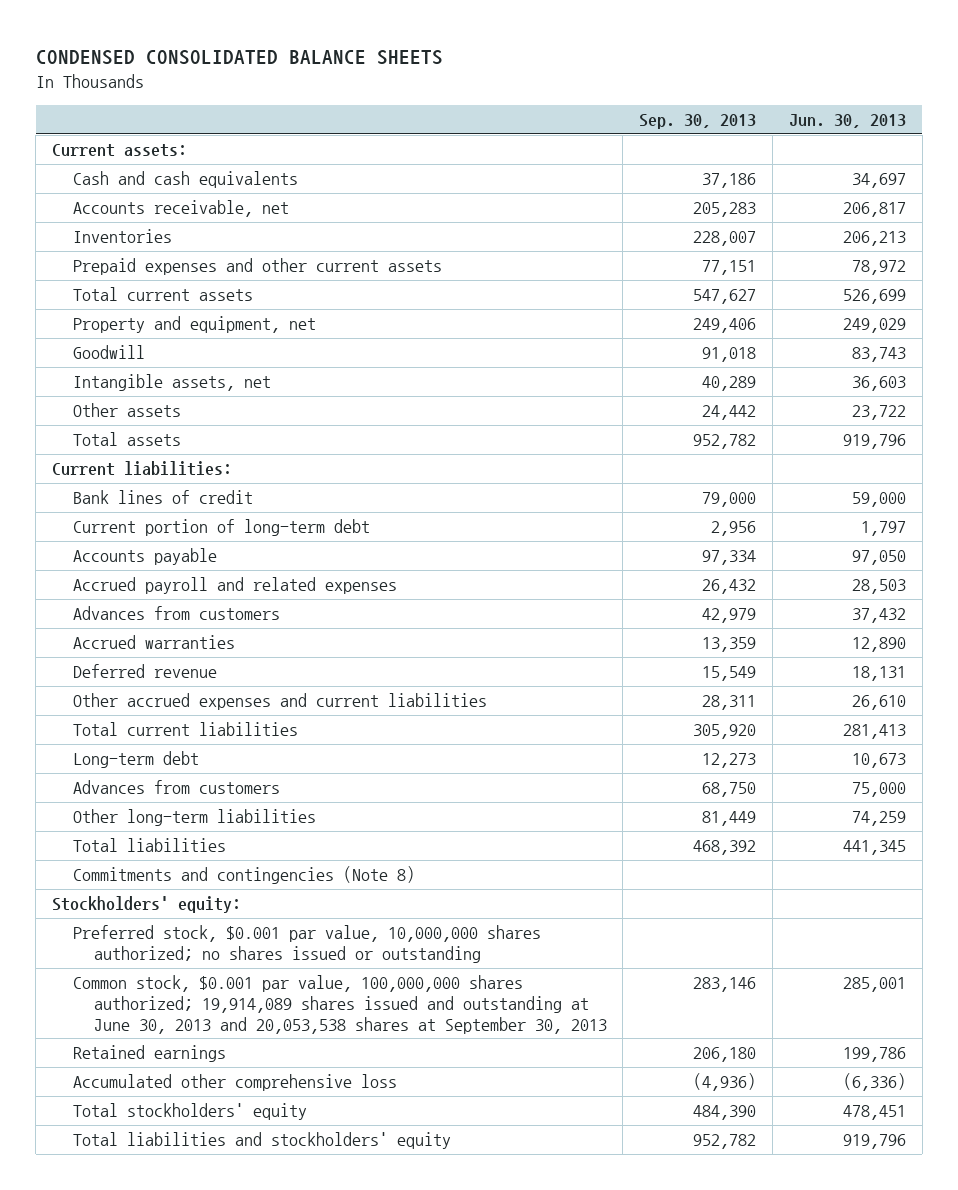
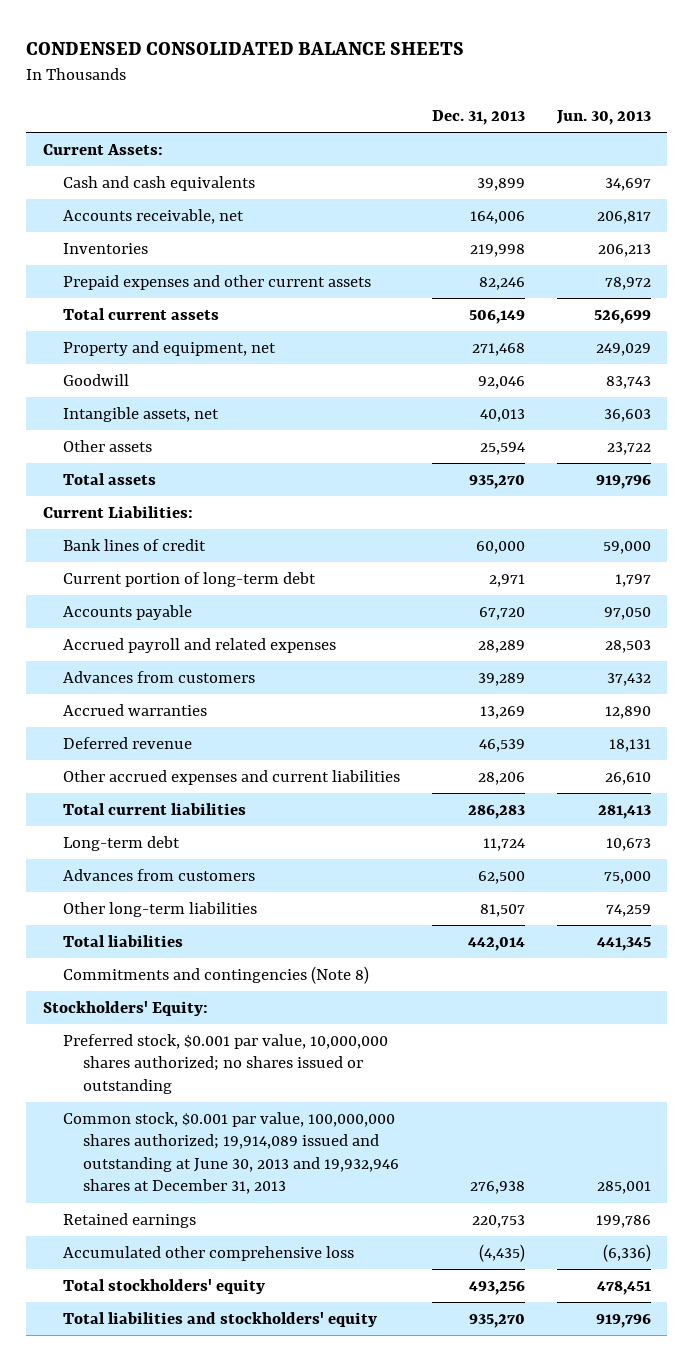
[639,113,757,129] Sep. 30, 2013 -> none
none -> [431,110,525,126] Dec. 31, 2013
[52,144,188,158] Current assets: -> [42,143,163,155] Current Assets:
[52,461,233,477] Current liabilities: -> [42,505,193,518] Current Liabilities:
[52,896,242,914] Stockholders' equity: -> [42,1000,208,1016] Stockholders' Equity:
[72,975,607,1034] Common stock, $0.001 par value, 100,000,000 shares authorized; 19,914,089 shares issued and outstanding at June 30, 2013 and 20,053,538 shares at September 30, 2013 -> [62,1111,399,1195] Common stock, $0.001 par value, 100,000,000 shares authorized; 19,914,089 issued and outstanding at June 30, 2013 and 19,932,946 shares at December 31, 2013

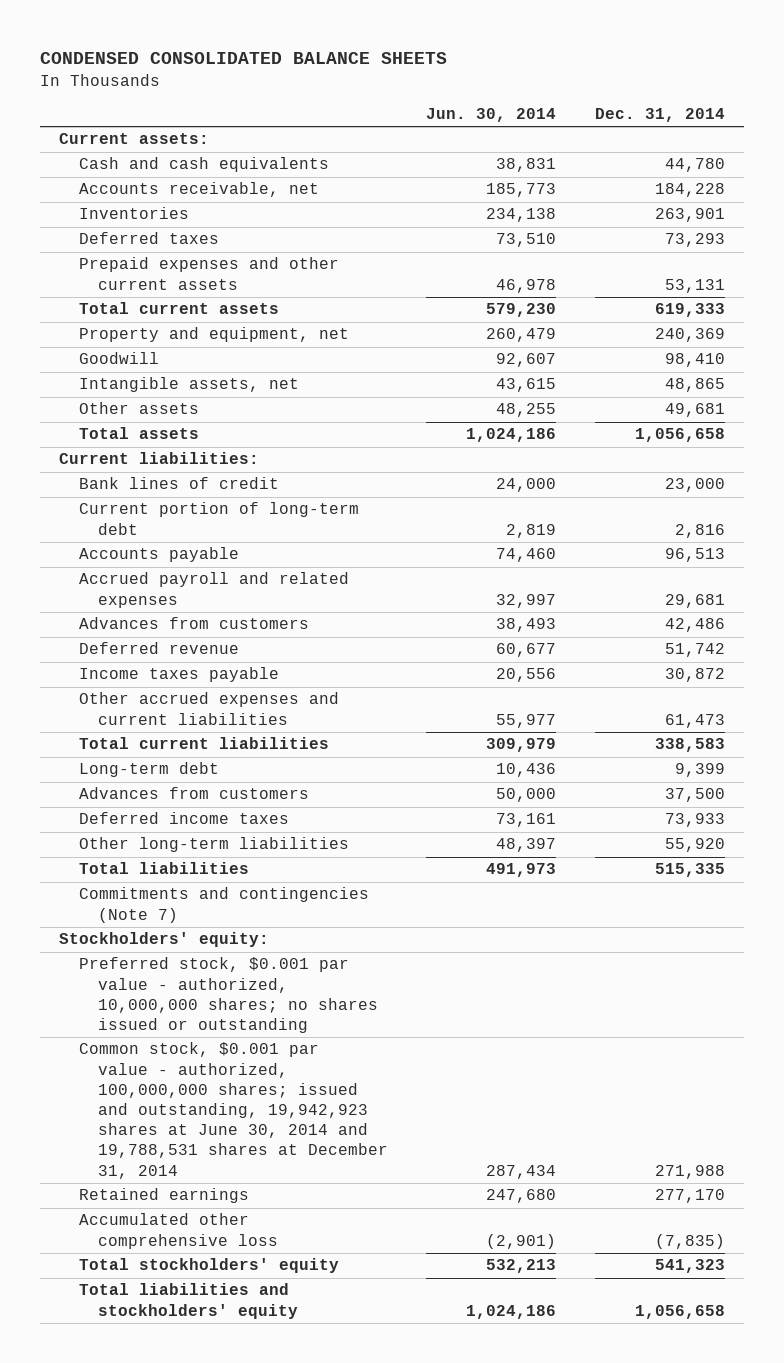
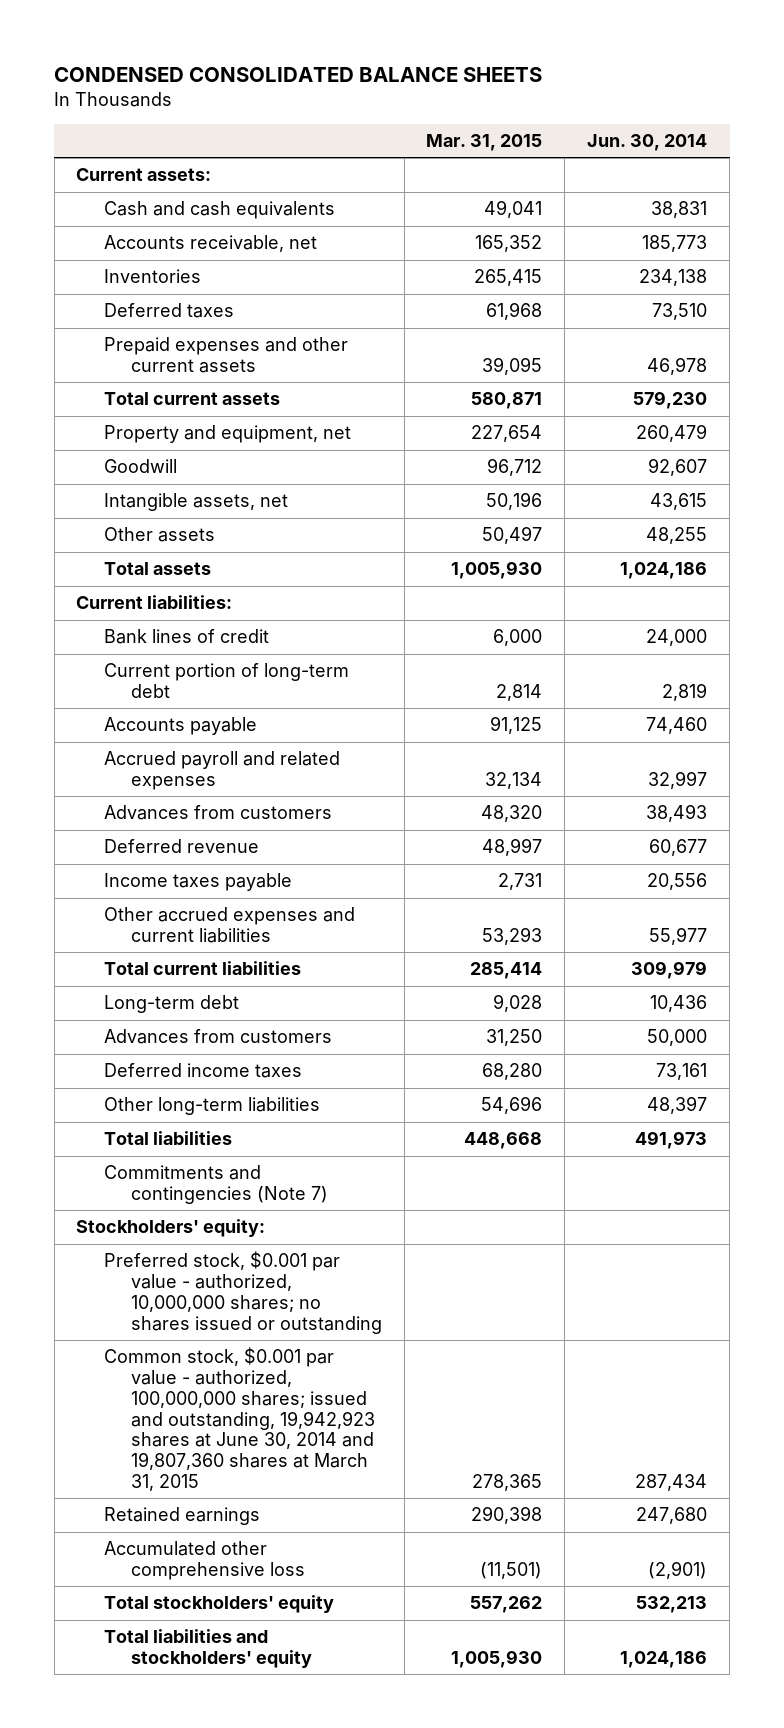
[594,108,725,123] Dec. 31, 2014 -> none
none -> [426,133,543,151] Mar. 31, 2015
[78,1042,389,1179] Common stock, $0.001 par value - authorized, 100,000,000 shares; issued and outstanding, 19,942,923 shares at June 30, 2014 and 19,788,531 shares at December 31, 2014 -> [103,1347,375,1491] Common stock, $0.001 par value - authorized, 100,000,000 shares; issued and outstanding, 19,942,923 shares at June 30, 2014 and 19,807,360 shares at March 31, 2015

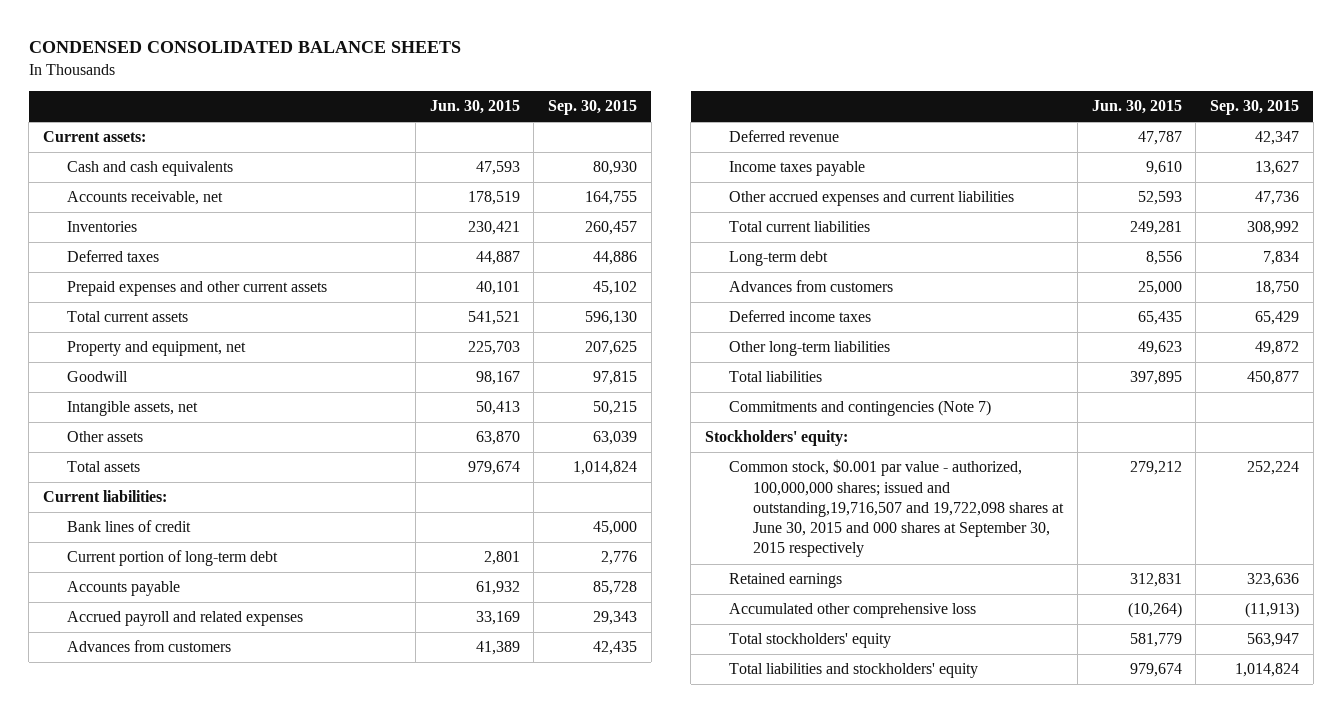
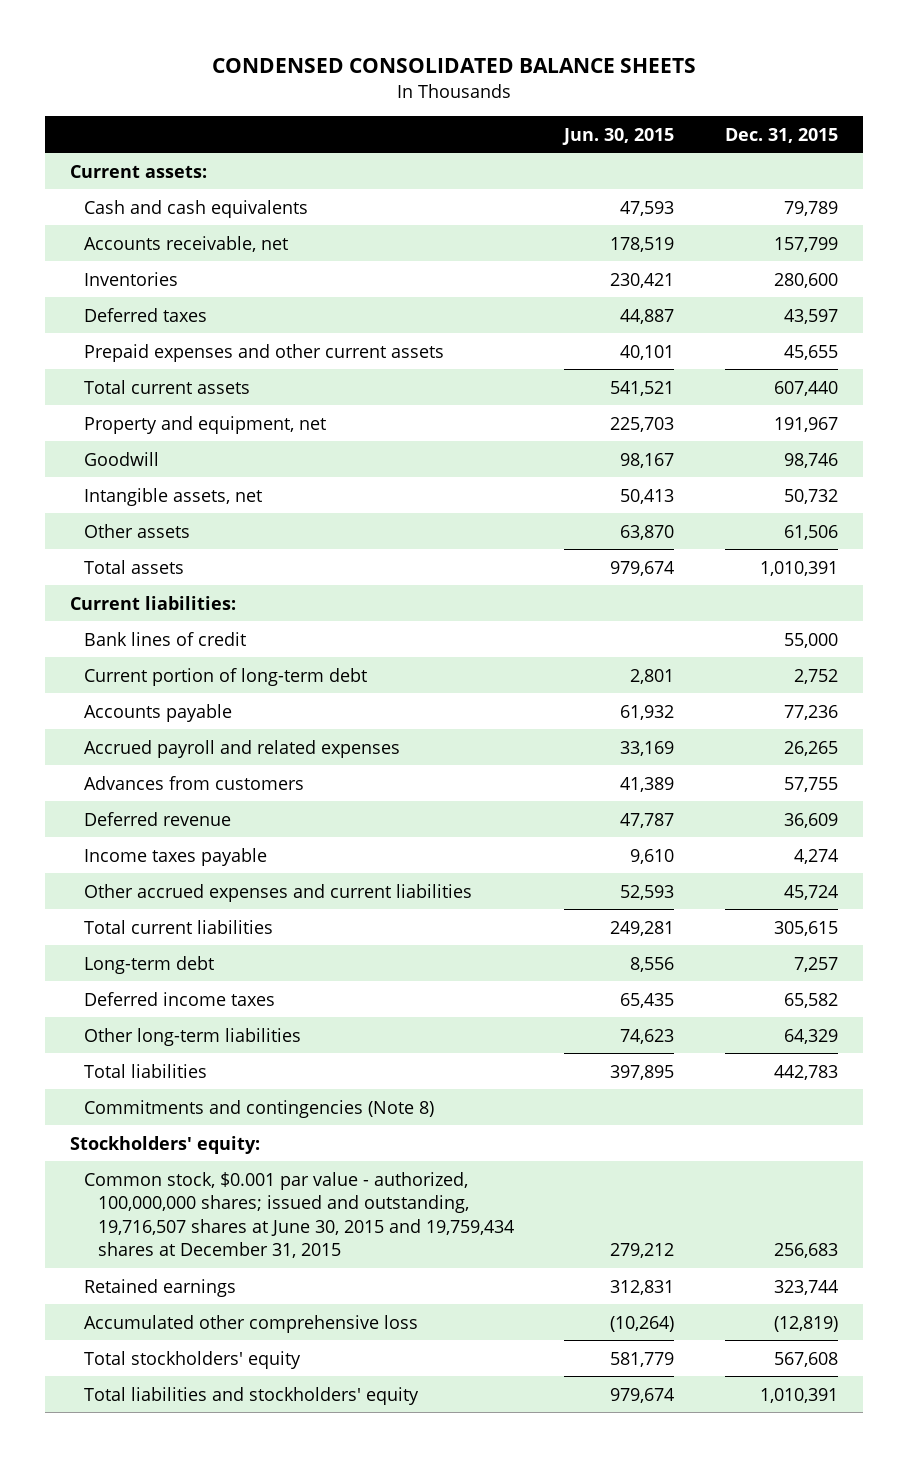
[548,100,638,116] Sep. 30, 2015 -> none
none -> [724,127,838,143] Dec. 31, 2015
[729,280,894,293] Advances from customers -> none
[1137,341,1182,356] 49,623 -> [620,1028,675,1044] 74,623
[729,400,992,417] Commitments and contingencies (Note 7) -> [84,1099,435,1118] Commitments and contingencies (Note 8)
[729,459,1065,558] Common stock, $0.001 par value - authorized, 100,000,000 shares; issued and outstanding,19,716,507 and 19,722,098 shares at June 30, 2015 and 000 shares at September 30, 2015 respectively -> [84,1171,515,1259] Common stock, $0.001 par value - authorized, 100,000,000 shares; issued and outstanding, 19,716,507 shares at June 30, 2015 and 19,759,434 shares at December 31, 2015

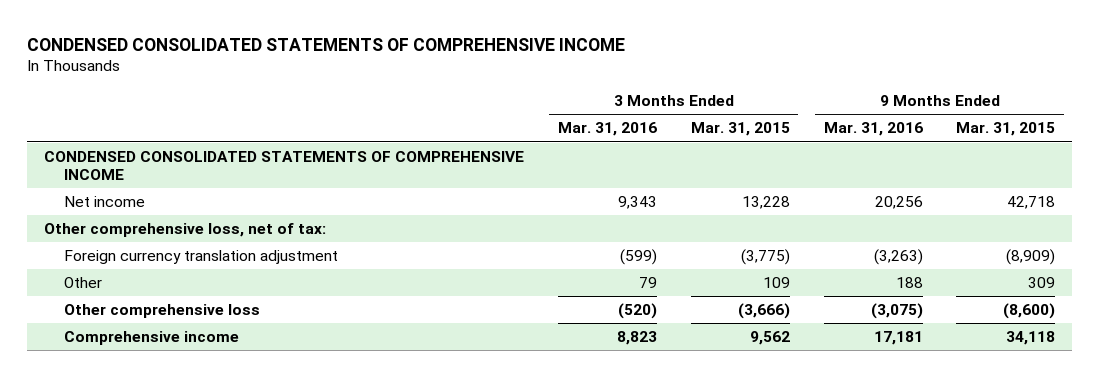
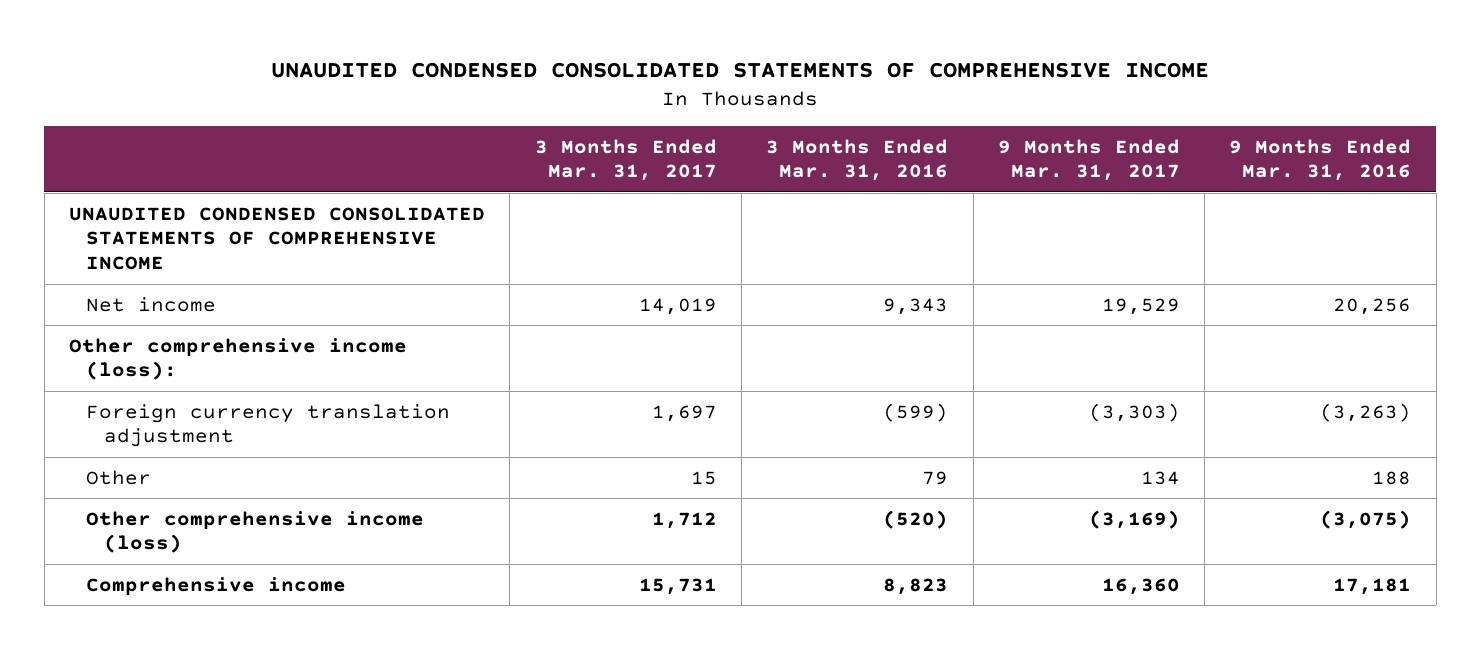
[27,37,626,51] CONDENSED CONSOLIDATED STATEMENTS OF COMPREHENSIVE INCOME -> [271,61,1210,78] UNAUDITED CONDENSED CONSOLIDATED STATEMENTS OF COMPREHENSIVE INCOME
[690,122,790,137] Mar. 31, 2015 -> none
[956,122,1056,137] Mar. 31, 2015 -> none
none -> [534,138,717,182] 3 Months Ended Mar. 31, 2017
none -> [997,138,1180,182] 9 Months Ended Mar. 31, 2017
[44,151,525,180] CONDENSED CONSOLIDATED STATEMENTS OF COMPREHENSIVE INCOME -> [69,206,486,271] UNAUDITED CONDENSED CONSOLIDATED STATEMENTS OF COMPREHENSIVE INCOME
[44,223,327,238] Other comprehensive loss, net of tax: -> [69,337,408,381] Other comprehensive income (loss):
[64,304,261,319] Other comprehensive loss -> [86,510,425,554] Other comprehensive income (loss)

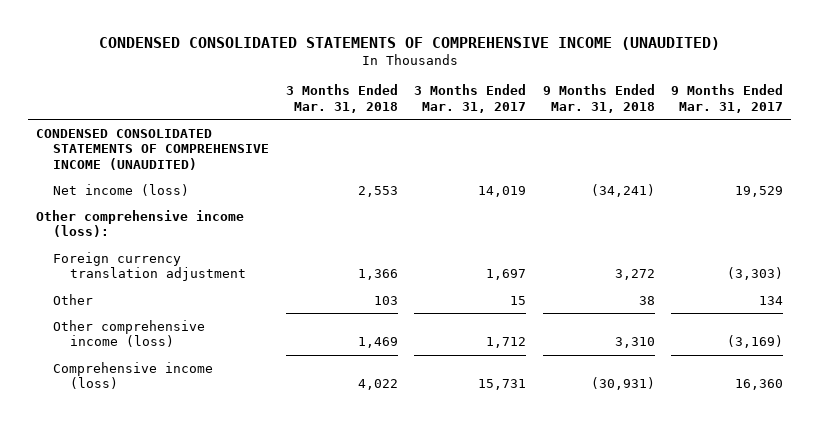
[271,61,1210,78] UNAUDITED CONDENSED CONSOLIDATED STATEMENTS OF COMPREHENSIVE INCOME -> [98,36,720,50] CONDENSED CONSOLIDATED STATEMENTS OF COMPREHENSIVE INCOME (UNAUDITED)
[766,138,949,182] 3 Months Ended Mar. 31, 2016 -> none
[1229,138,1412,182] 9 Months Ended Mar. 31, 2016 -> none
none -> [285,84,398,114] 3 Months Ended Mar. 31, 2018
none -> [542,84,655,114] 9 Months Ended Mar. 31, 2018
[69,206,486,271] UNAUDITED CONDENSED CONSOLIDATED STATEMENTS OF COMPREHENSIVE INCOME -> [35,128,270,171] CONDENSED CONSOLIDATED STATEMENTS OF COMPREHENSIVE INCOME (UNAUDITED)
[86,296,217,312] Net income -> [53,183,190,196] Net income (loss)
[86,576,347,595] Comprehensive income -> [53,361,214,390] Comprehensive income (loss)

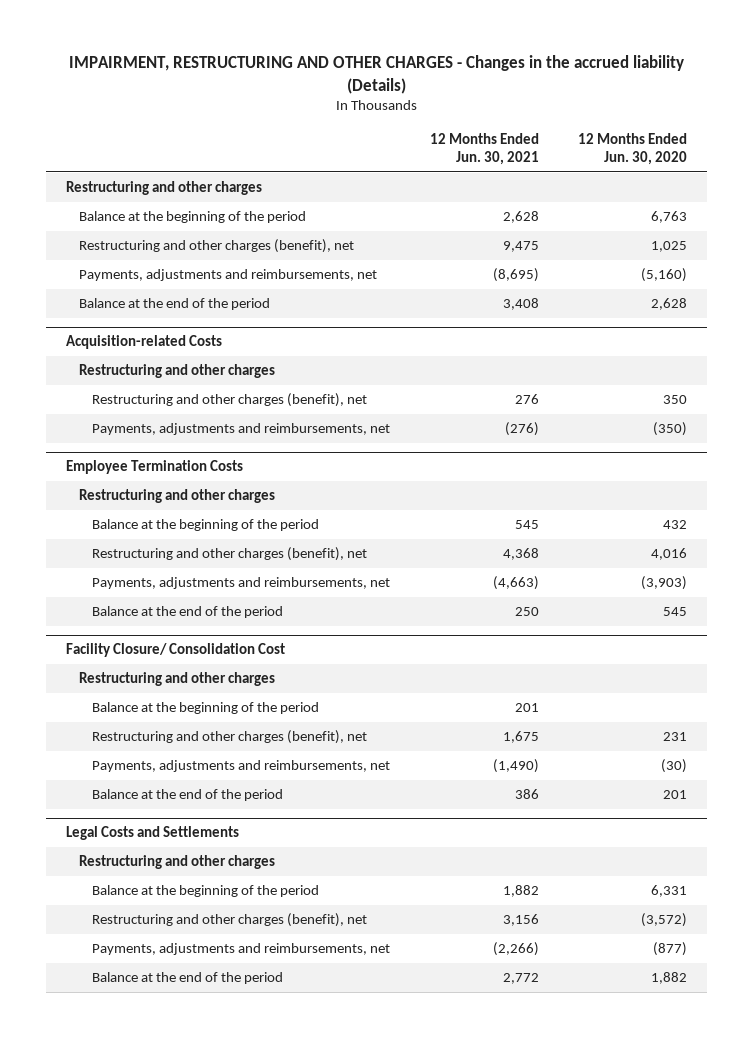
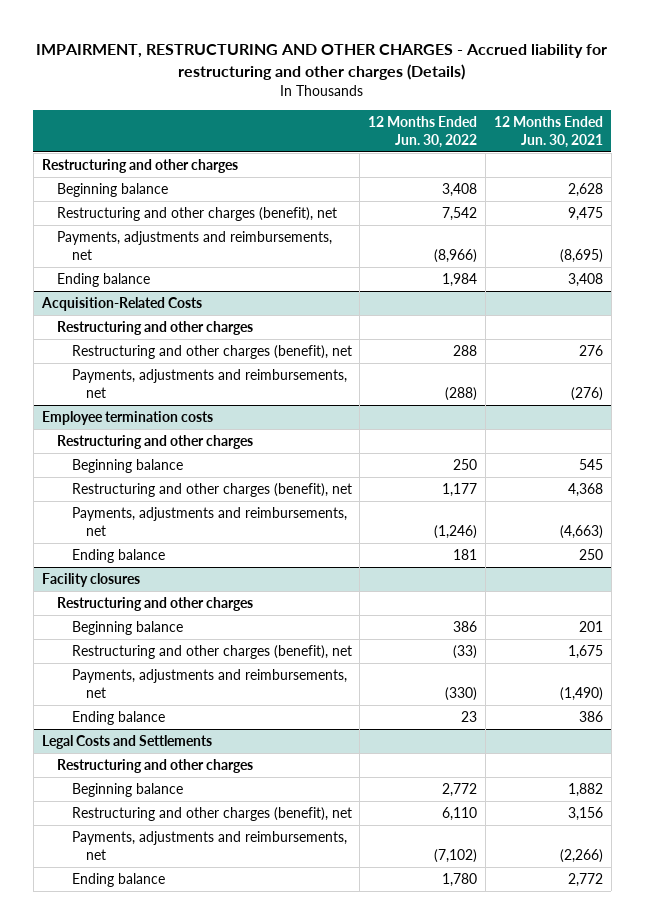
[68,55,684,94] IMPAIRMENT, RESTRUCTURING AND OTHER CHARGES - Changes in the accrued liability (Details) -> [36,44,608,80] IMPAIRMENT, RESTRUCTURING AND OTHER CHARGES - Accrued liability for restructuring and other charges (Details)
[578,132,688,165] 12 Months Ended Jun. 30, 2020 -> none
none -> [368,115,478,148] 12 Months Ended Jun. 30, 2022
[78,211,306,224] Balance at the beginning of the period -> [56,183,168,198] Beginning balance
[78,298,270,311] Balance at the end of the period -> [56,273,150,288] Ending balance
[66,335,223,350] Acquisition-related Costs -> [40,297,202,312] Acquisition-Related Costs
[66,460,244,475] Employee Termination Costs -> [41,411,213,426] Employee termination costs
[91,519,319,532] Balance at the beginning of the period -> [71,459,183,474] Beginning balance
[91,606,283,619] Balance at the end of the period -> [71,549,165,564] Ending balance
[66,643,286,658] Facility Closure/ Consolidation Cost -> [41,573,140,588] Facility closures
[91,702,319,715] Balance at the beginning of the period -> [71,621,183,636] Beginning balance
[91,789,283,802] Balance at the end of the period -> [71,711,165,726] Ending balance
[91,885,319,898] Balance at the beginning of the period -> [71,783,183,798] Beginning balance
[91,972,283,985] Balance at the end of the period -> [71,873,165,888] Ending balance

